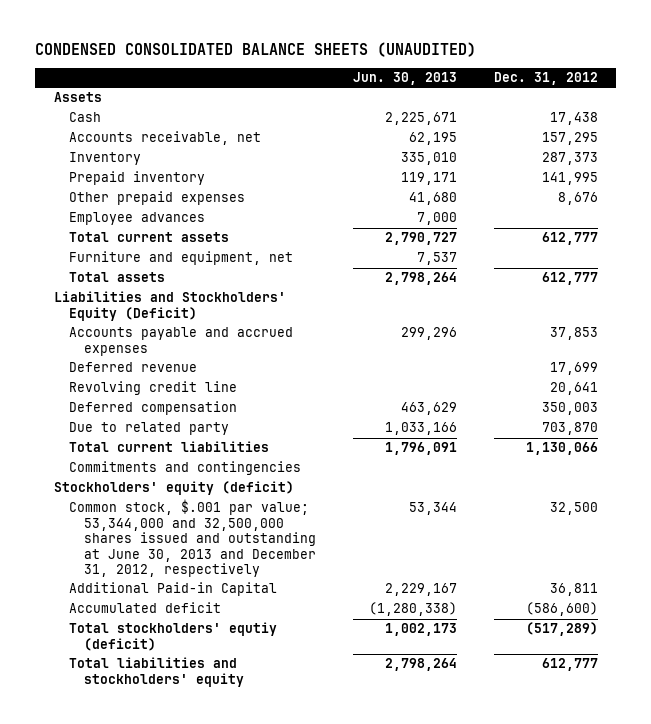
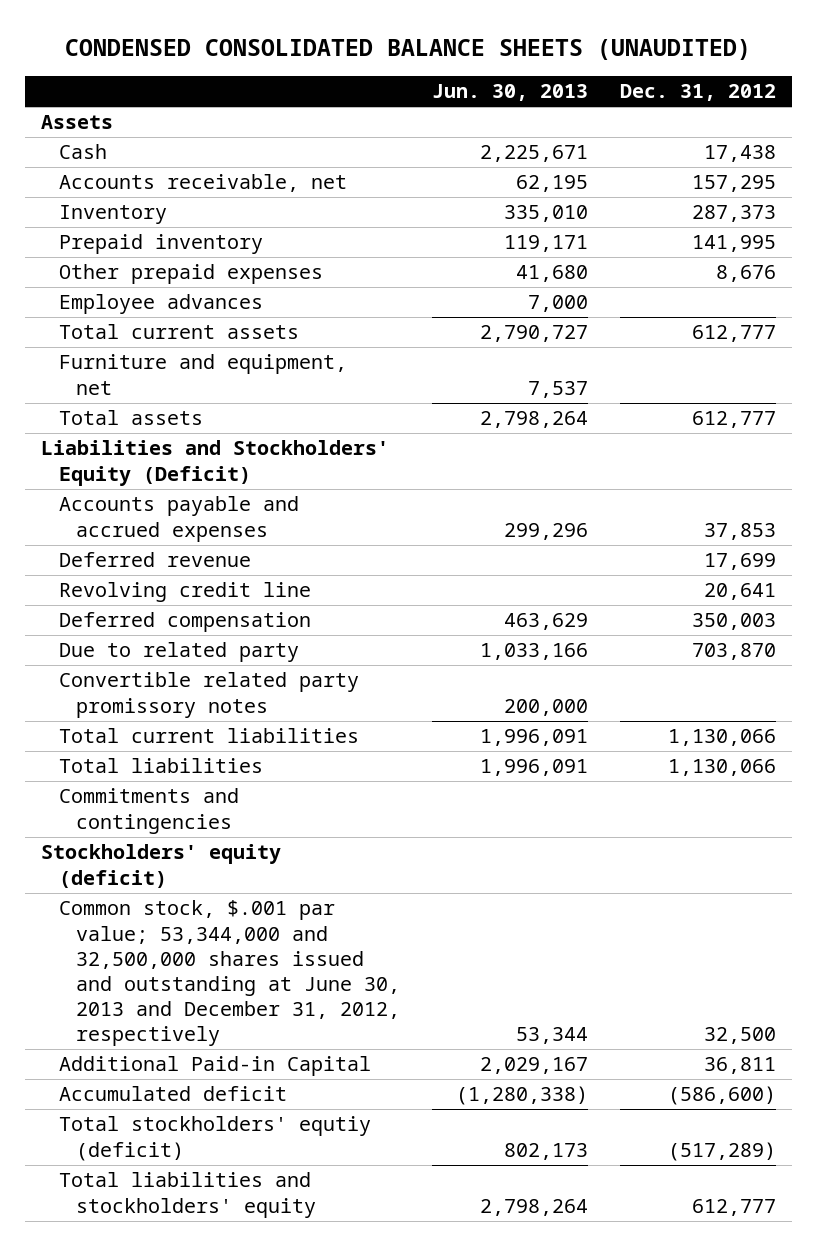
none -> [58,672,359,718] Convertible related party promissory notes
[384,442,457,456] 1,796,091 -> [480,729,589,747] 1,996,091
none -> [58,758,263,774] Total liabilities
[384,583,457,597] 2,229,167 -> [480,1057,589,1075] 2,029,167
[384,623,457,637] 1,002,173 -> [504,1142,589,1160] 802,173

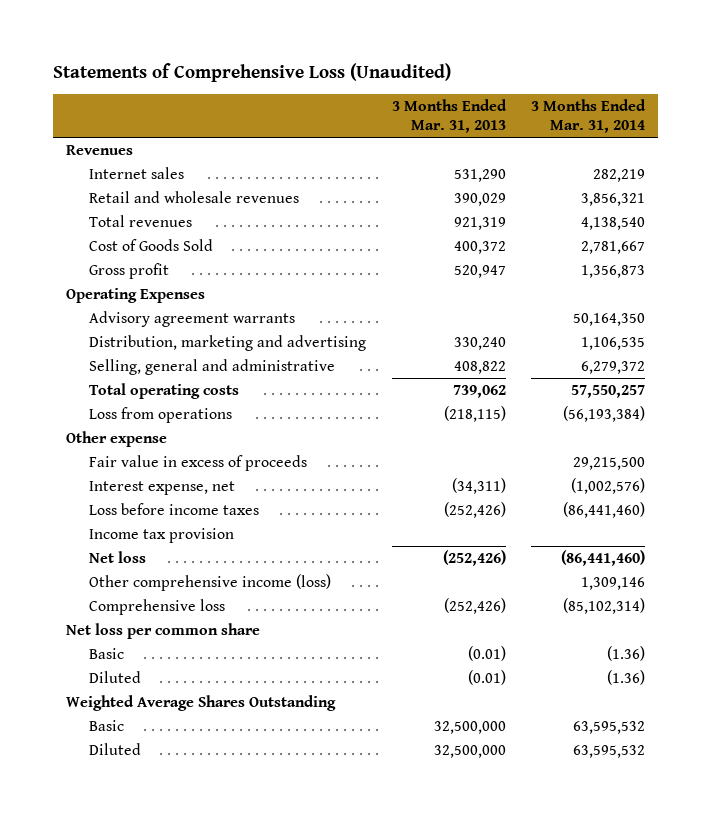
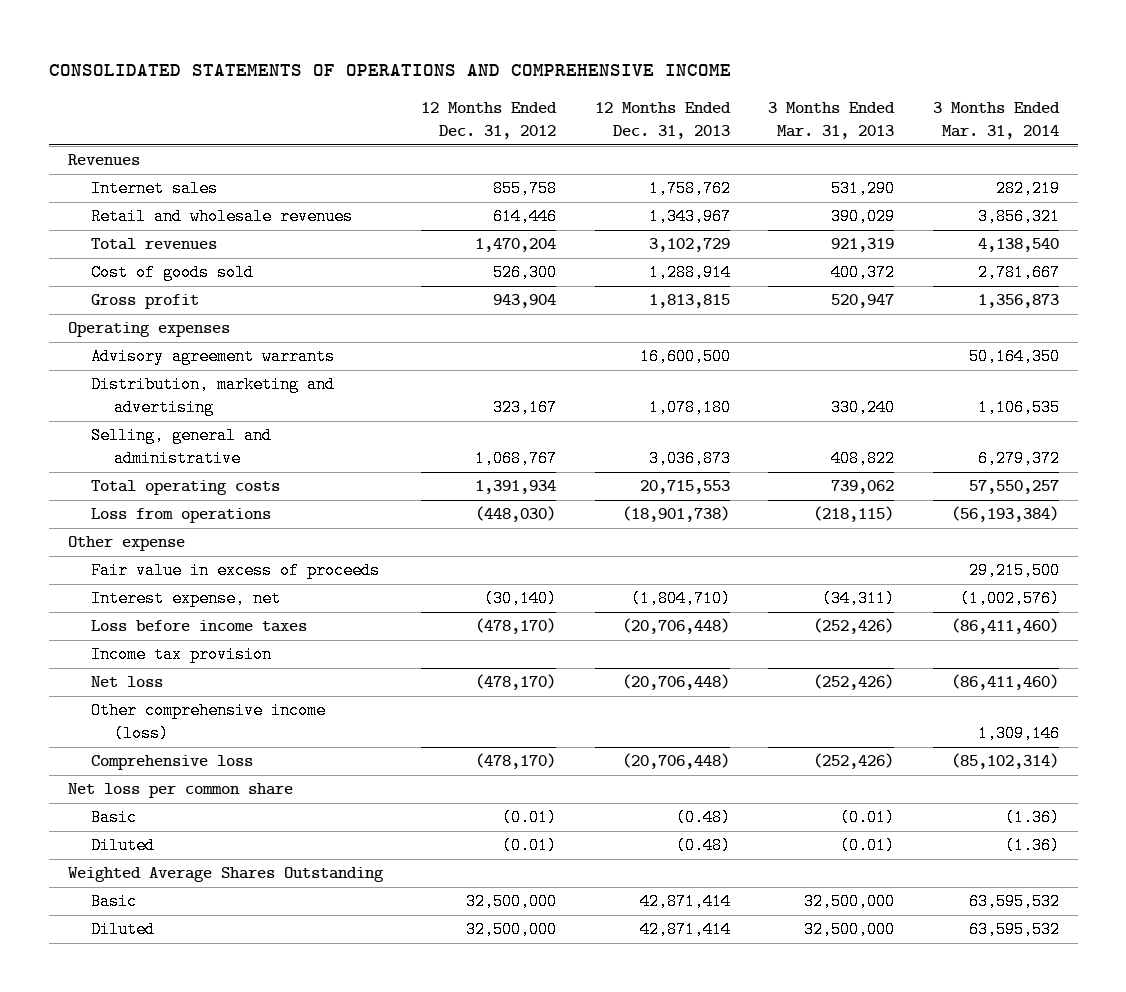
[53,62,452,82] Statements of Comprehensive Loss (Unaudited) -> [48,64,731,77] CONSOLIDATED STATEMENTS OF OPERATIONS AND COMPREHENSIVE INCOME
none -> [421,102,558,139] 12 Months Ended Dec. 31, 2012
none -> [594,102,731,139] 12 Months Ended Dec. 31, 2013
[89,238,214,251] Cost of Goods Sold -> [91,264,255,282] Cost of goods sold
[65,287,205,303] Operating Expenses -> [67,322,230,338] Operating expenses
[563,501,646,518] (86,441,460) -> [950,618,1059,635] (86,411,460)
[561,549,646,566] (86,441,460) -> [950,674,1059,691] (86,411,460)

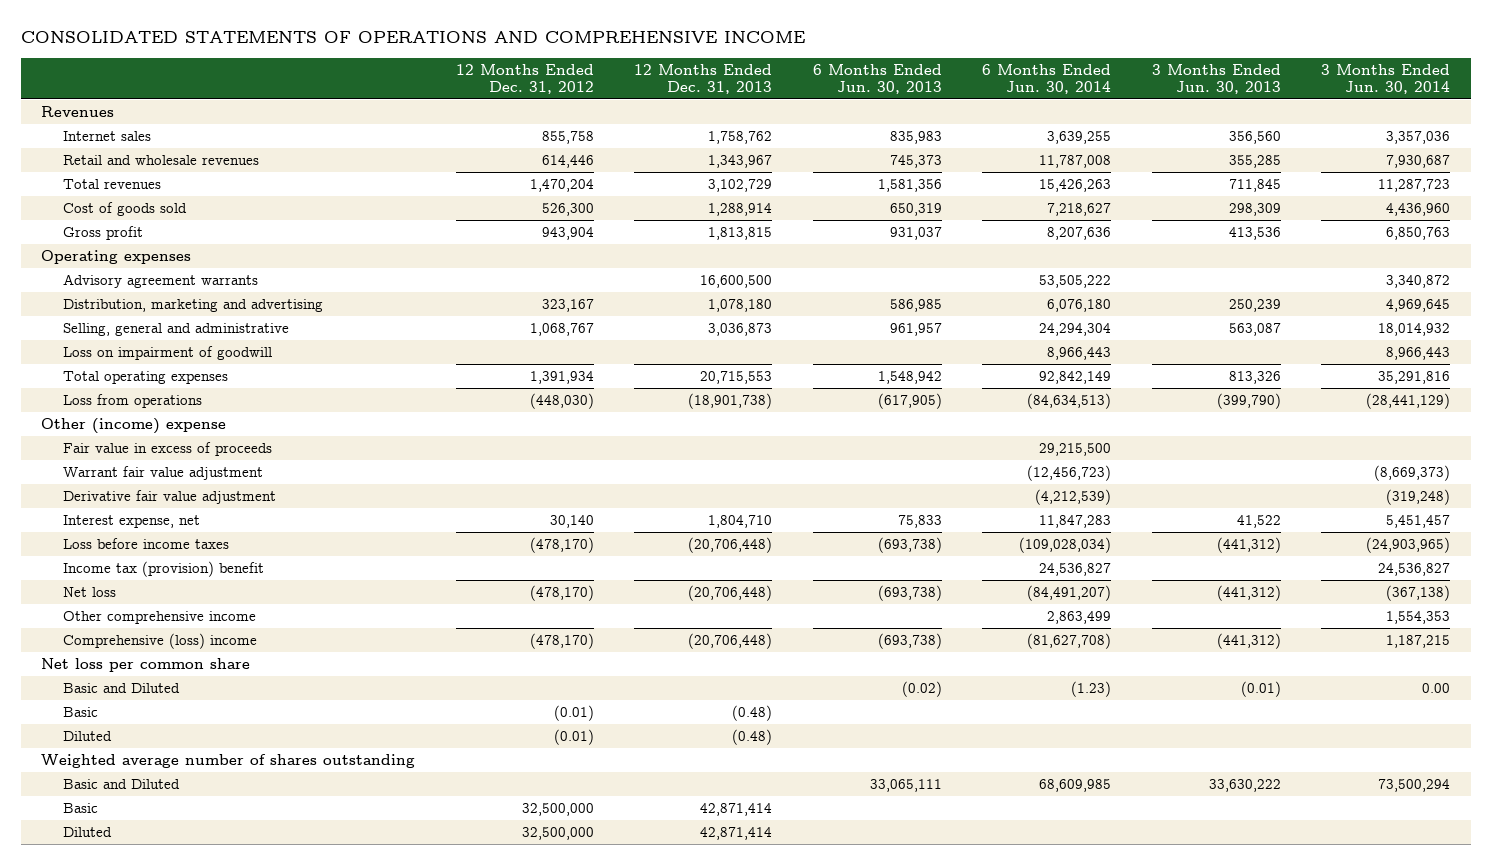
[768,102,896,139] 3 Months Ended Mar. 31, 2013 -> none
[932,102,1060,139] 3 Months Ended Mar. 31, 2014 -> none
none -> [812,63,942,94] 6 Months Ended Jun. 30, 2013
none -> [982,63,1112,94] 6 Months Ended Jun. 30, 2014
none -> [1151,63,1281,94] 3 Months Ended Jun. 30, 2013
none -> [1321,63,1451,94] 3 Months Ended Jun. 30, 2014
none -> [62,346,272,361] Loss on impairment of goodwill
[91,480,281,496] Total operating costs -> [62,371,228,385] Total operating expenses
[67,536,185,552] Other expense -> [41,418,227,435] Other (income) expense
none -> [62,466,263,481] Warrant fair value adjustment
none -> [62,490,276,505] Derivative fair value adjustment
[484,590,558,608] (30,140) -> [549,515,594,529] 30,140
[630,590,731,608] (1,804,710) -> [708,515,773,529] 1,804,710
[91,646,273,664] Income tax provision -> [62,561,264,578] Income tax (provision) benefit
[91,702,327,743] Other comprehensive income (loss) -> [62,611,256,625] Other comprehensive income
[91,755,254,771] Comprehensive loss -> [62,633,257,650] Comprehensive (loss) income
none -> [62,683,180,694] Basic and Diluted
[67,867,384,883] Weighted Average Shares Outstanding -> [41,754,416,769] Weighted average number of shares outstanding
none -> [62,779,180,790] Basic and Diluted

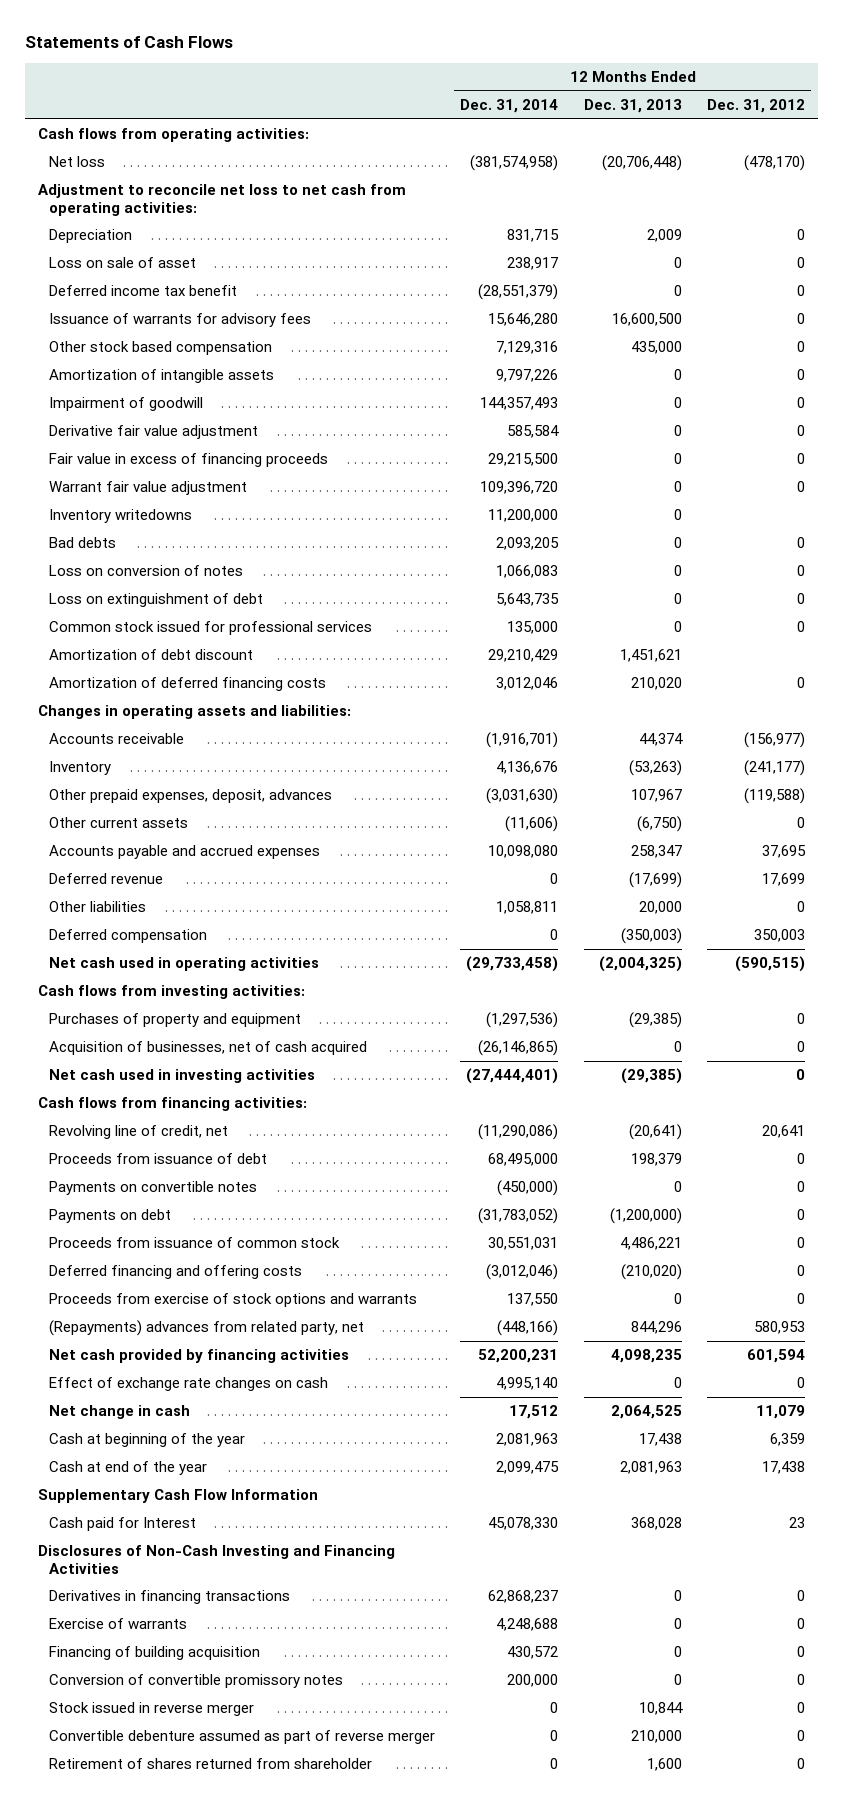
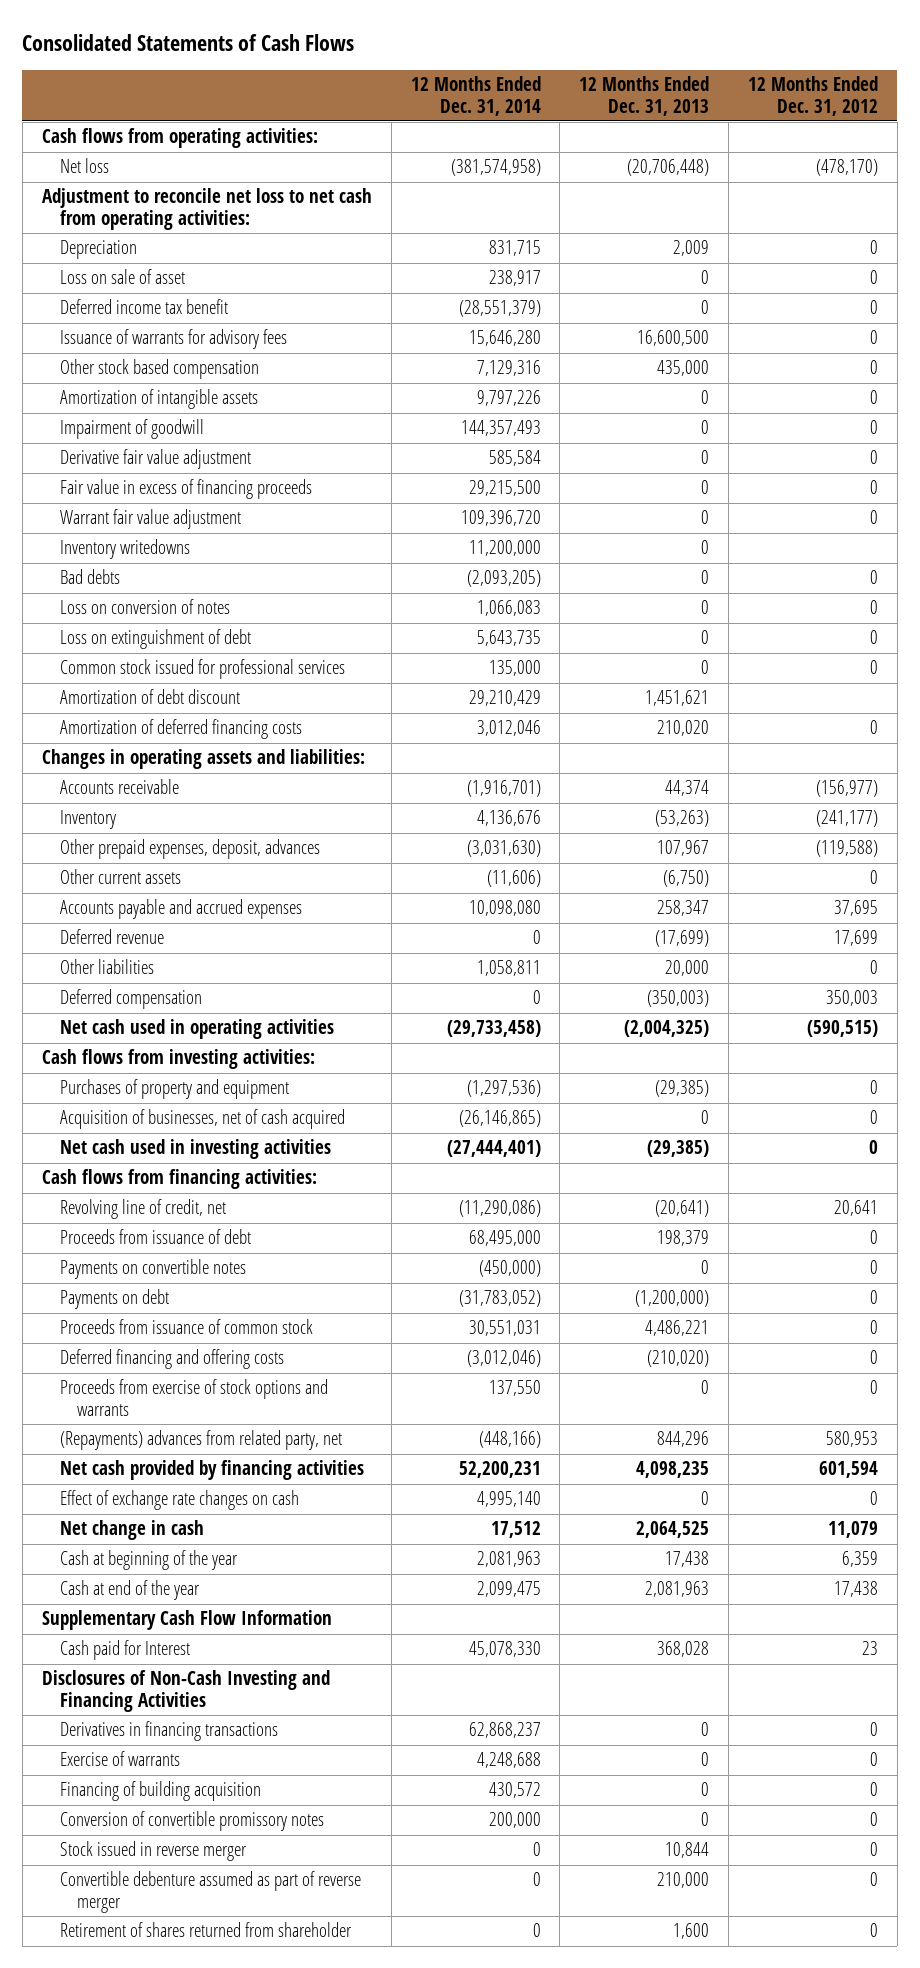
[25,36,234,49] Statements of Cash Flows -> [22,34,355,52] Consolidated Statements of Cash Flows
[496,537,560,551] 2,093,205 -> [466,570,541,588] (2,093,205)

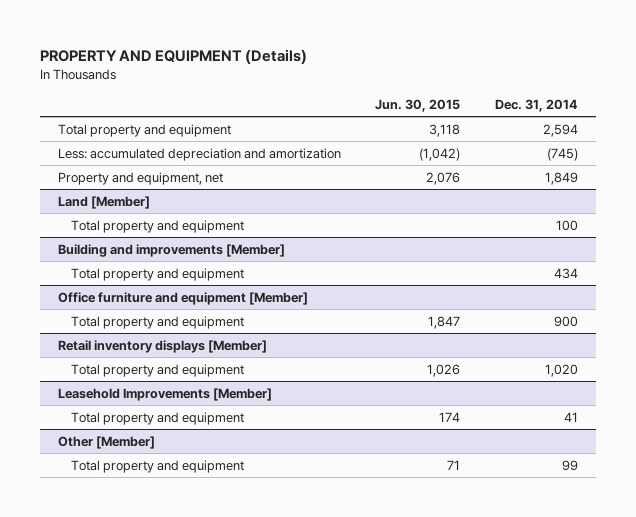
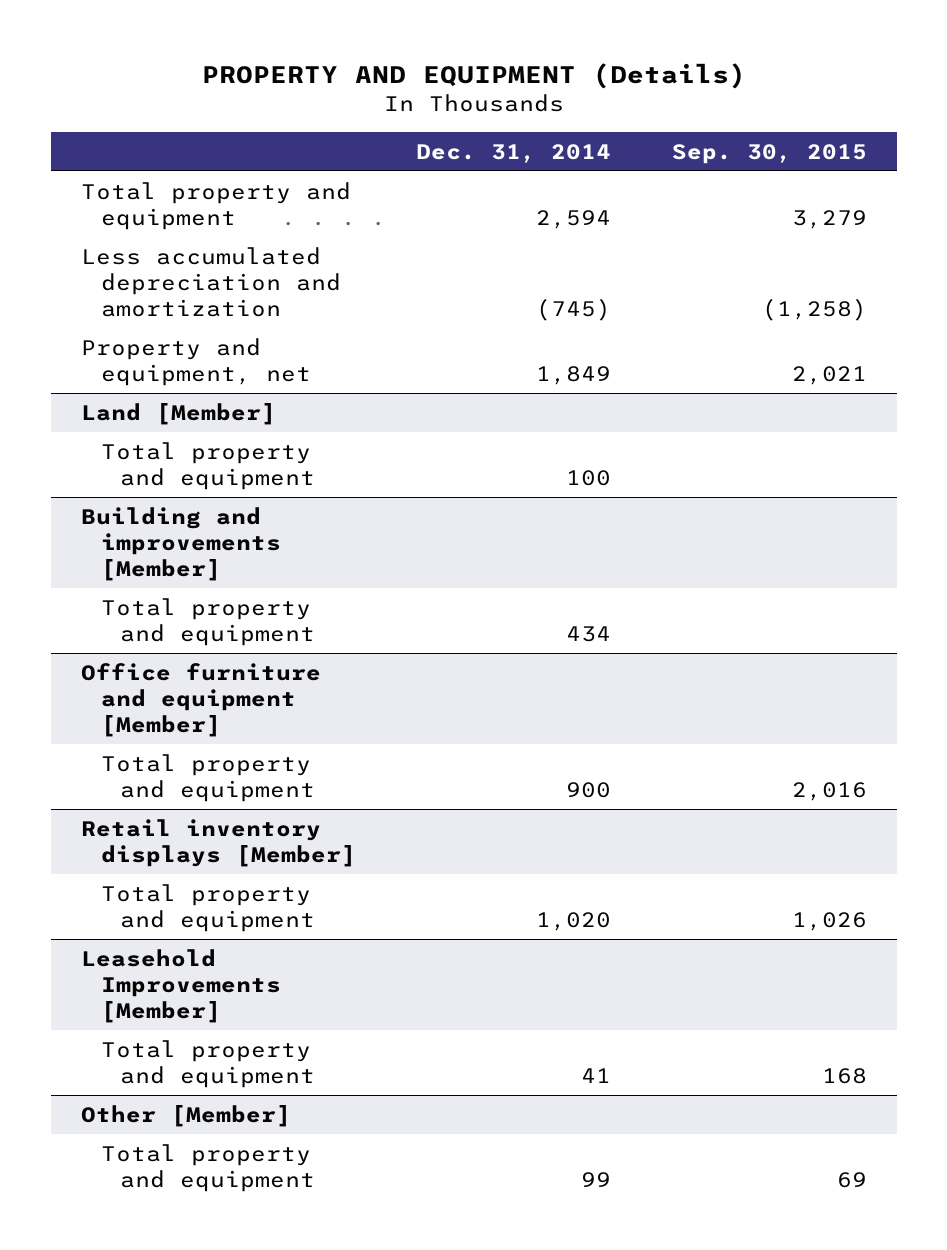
[375,98,461,112] Jun. 30, 2015 -> none
none -> [671,143,867,164] Sep. 30, 2015
[57,147,341,161] Less: accumulated depreciation and amortization -> [80,246,341,317] Less accumulated depreciation and amortization

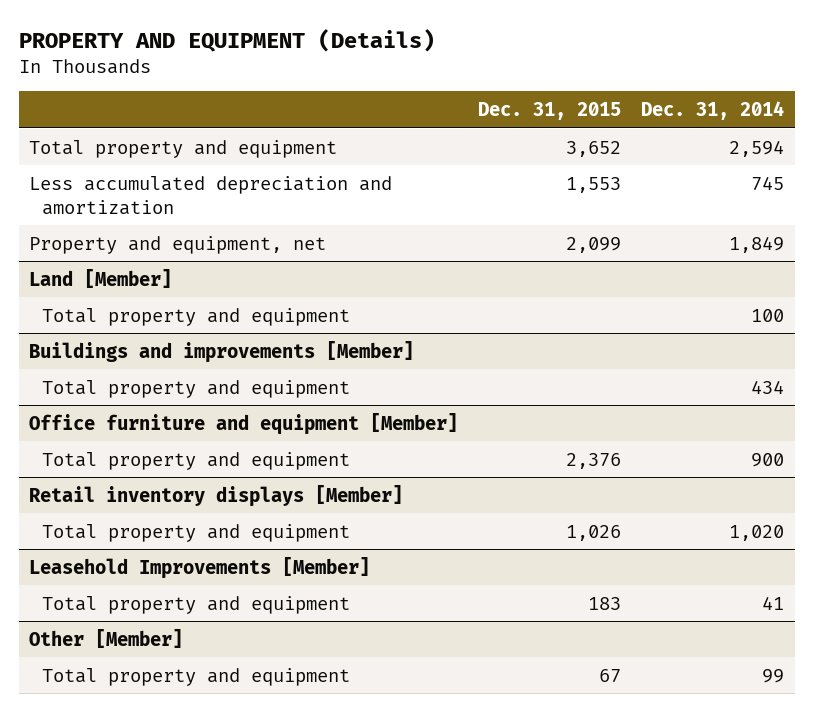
[671,143,867,164] Sep. 30, 2015 -> none
none -> [478,102,622,121] Dec. 31, 2015
[536,297,612,321] (745) -> [751,175,785,190] 745
[80,506,281,581] Building and improvements [Member] -> [28,340,414,363] Buildings and improvements [Member]

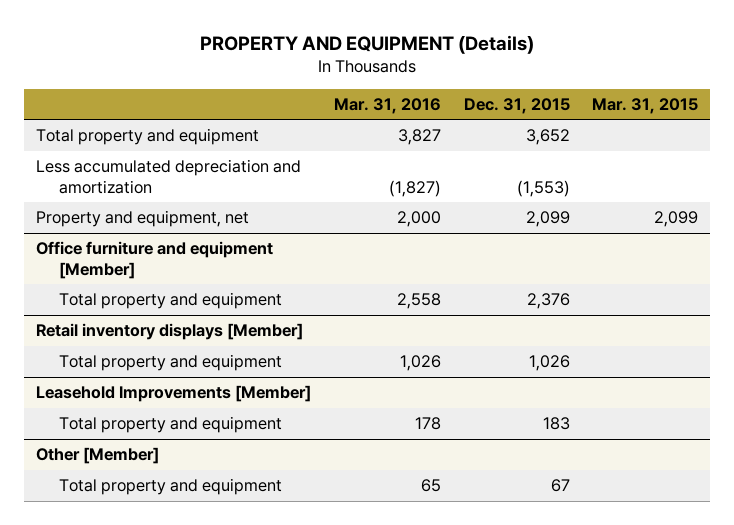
[641,101,785,121] Dec. 31, 2014 -> none
none -> [333,97,441,114] Mar. 31, 2016
none -> [592,97,699,114] Mar. 31, 2015
[566,176,622,193] 1,553 -> [516,179,570,197] (1,553)
[28,268,172,288] Land [Member] -> none
[42,307,351,326] Total property and equipment -> none
[28,340,414,363] Buildings and improvements [Member] -> none
[42,379,351,398] Total property and equipment -> none

